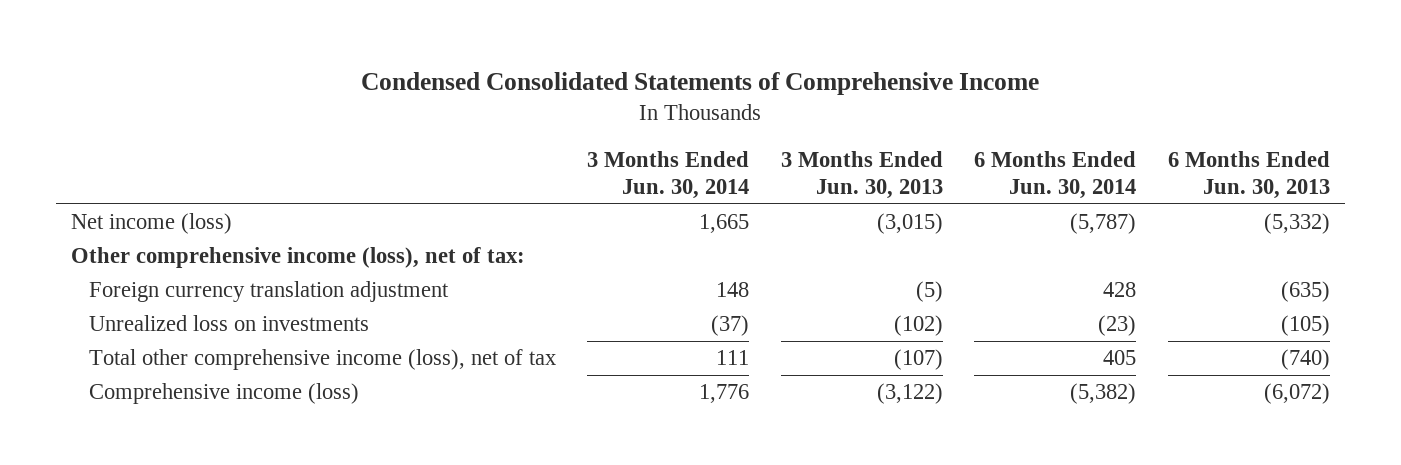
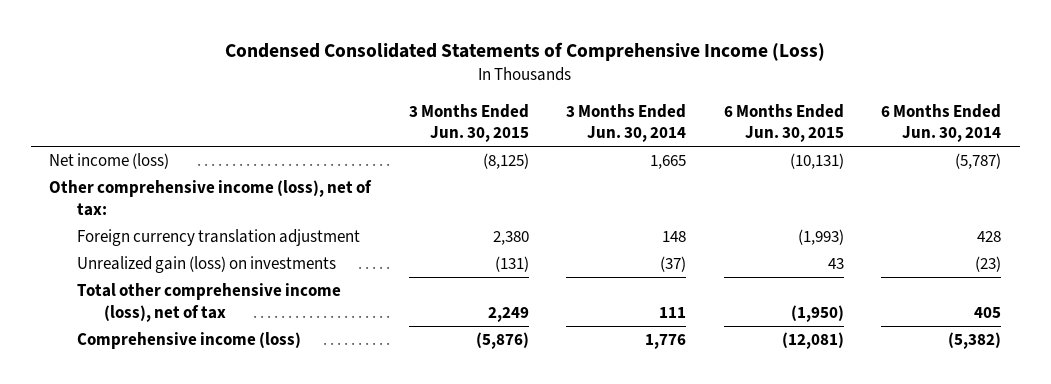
[361,72,1040,96] Condensed Consolidated Statements of Comprehensive Income -> [225,42,826,62] Condensed Consolidated Statements of Comprehensive Income (Loss)
[780,150,943,199] 3 Months Ended Jun. 30, 2013 -> none
[1167,150,1330,199] 6 Months Ended Jun. 30, 2013 -> none
none -> [408,103,529,143] 3 Months Ended Jun. 30, 2015
none -> [723,103,844,143] 6 Months Ended Jun. 30, 2015
[88,315,369,332] Unrealized loss on investments -> [76,256,336,274] Unrealized gain (loss) on investments

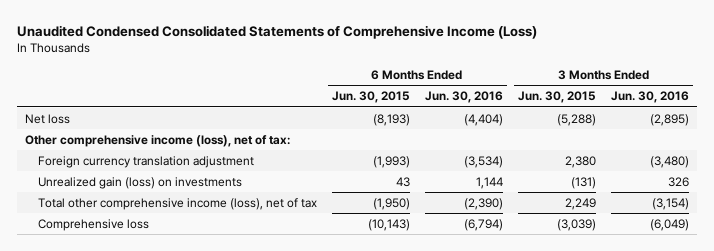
[225,42,826,62] Condensed Consolidated Statements of Comprehensive Income (Loss) -> [17,24,538,39] Unaudited Condensed Consolidated Statements of Comprehensive Income (Loss)
[566,103,687,143] 3 Months Ended Jun. 30, 2014 -> none
[881,103,1002,143] 6 Months Ended Jun. 30, 2014 -> none
none -> [424,91,503,104] Jun. 30, 2016
none -> [611,91,690,104] Jun. 30, 2016
[49,153,170,170] Net income (loss) -> [24,113,70,124] Net loss
[482,153,529,170] (8,125) -> [556,113,596,126] (5,288)
[789,153,844,170] (10,131) -> [372,113,410,126] (8,193)
[76,332,301,350] Comprehensive income (loss) -> [37,218,149,231] Comprehensive loss
[475,332,529,350] (5,876) -> [556,218,596,231] (3,039)
[781,332,844,350] (12,081) -> [367,218,410,231] (10,143)

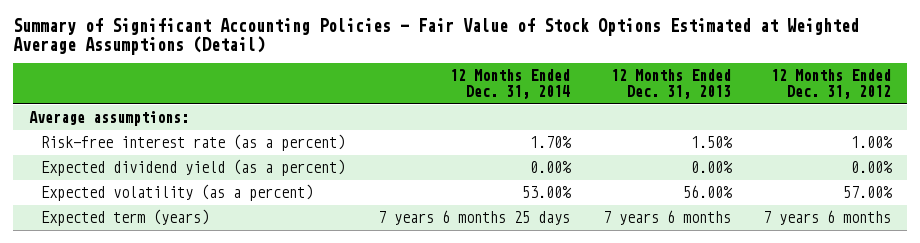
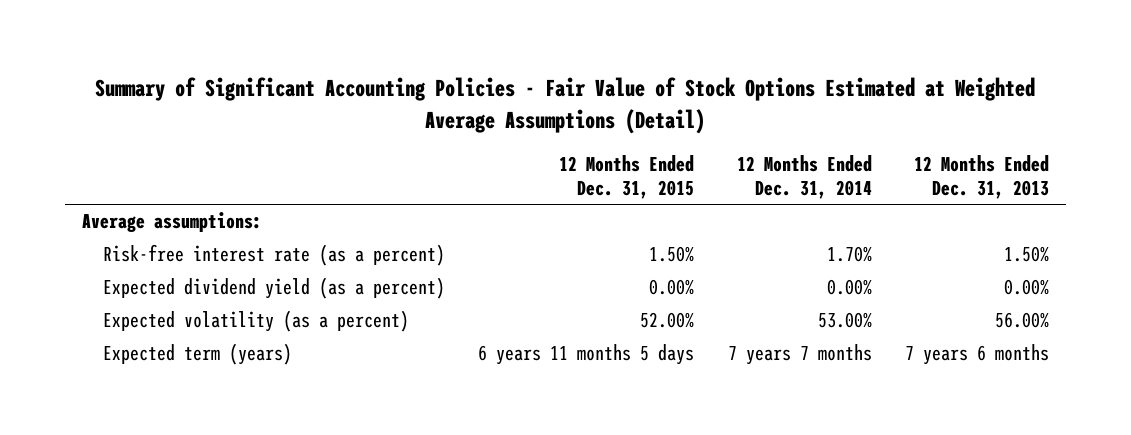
[771,69,892,99] 12 Months Ended Dec. 31, 2012 -> none
none -> [559,155,695,199] 12 Months Ended Dec. 31, 2015
[378,209,571,225] 7 years 6 months 25 days -> [727,344,872,366] 7 years 7 months

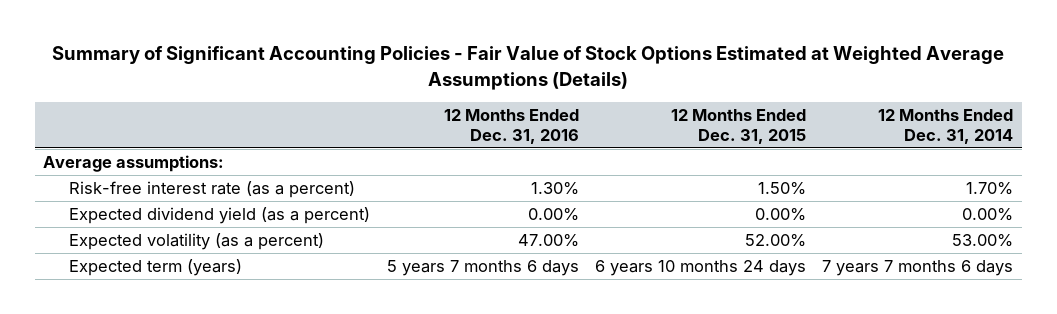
[95,77,1036,134] Summary of Significant Accounting Policies - Fair Value of Stock Options Estimated at Weighted Average Assumptions (Detail) -> [52,46,1005,90] Summary of Significant Accounting Policies - Fair Value of Stock Options Estimated at Weighted Average Assumptions (Details)
[913,155,1049,199] 12 Months Ended Dec. 31, 2013 -> none
none -> [443,108,579,144] 12 Months Ended Dec. 31, 2016
[478,344,695,366] 6 years 11 months 5 days -> [595,259,807,276] 6 years 10 months 24 days
[727,344,872,366] 7 years 7 months -> [822,259,1014,276] 7 years 7 months 6 days

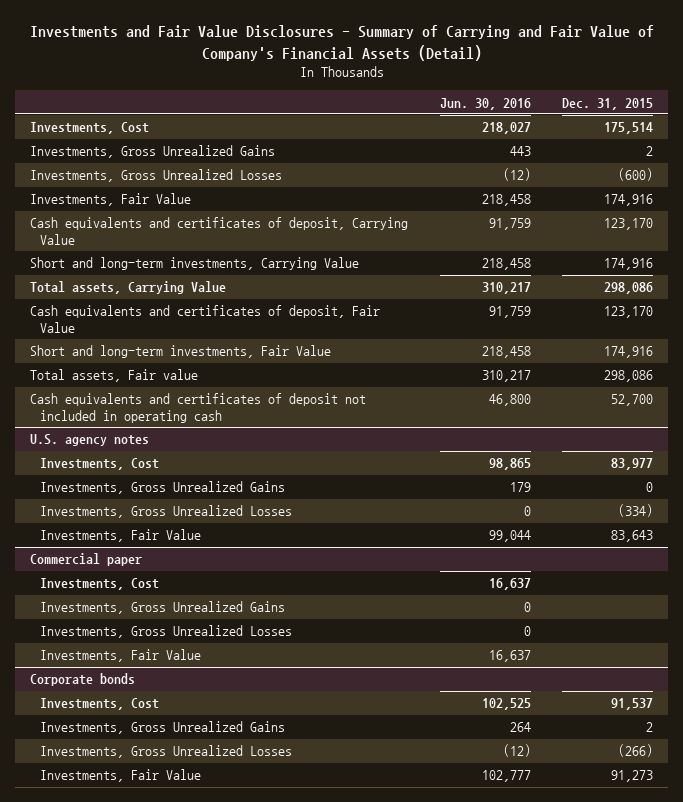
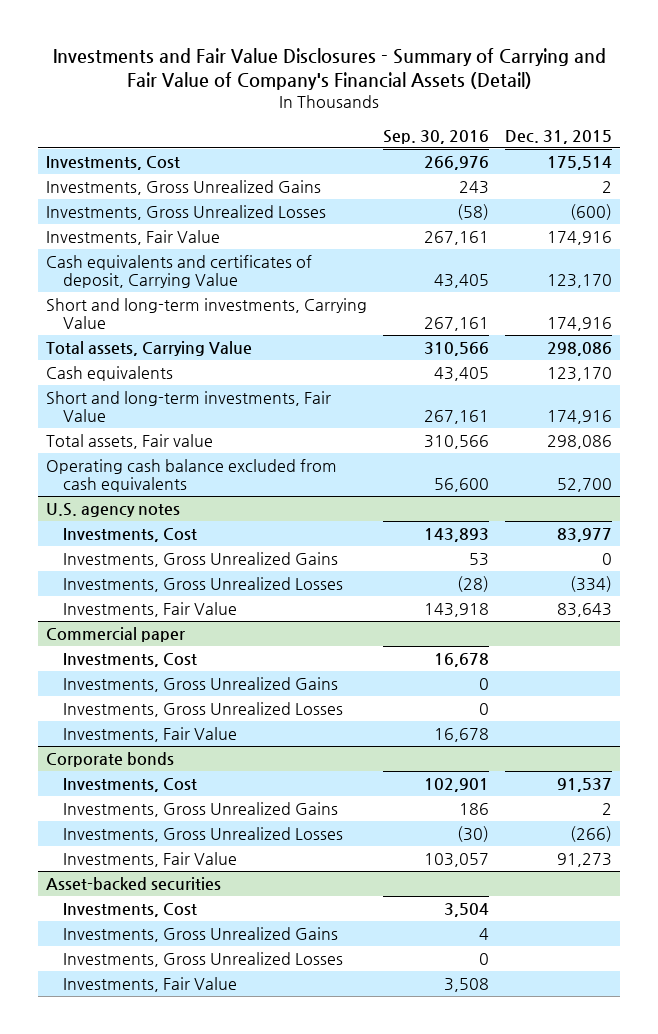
[439,97,531,110] Jun. 30, 2016 -> none
none -> [383,129,490,144] Sep. 30, 2016
[30,305,381,333] Cash equivalents and certificates of deposit, Fair Value -> [46,366,174,382] Cash equivalents
[30,393,367,423] Cash equivalents and certificates of deposit not included in operating cash -> [46,459,338,492] Operating cash balance excluded from cash equivalents
none -> [46,877,222,892] Asset-backed securities
none -> [63,903,198,918] Investments, Cost
none -> [63,927,339,943] Investments, Gross Unrealized Gains
none -> [63,952,344,968] Investments, Gross Unrealized Losses
none -> [63,977,238,993] Investments, Fair Value

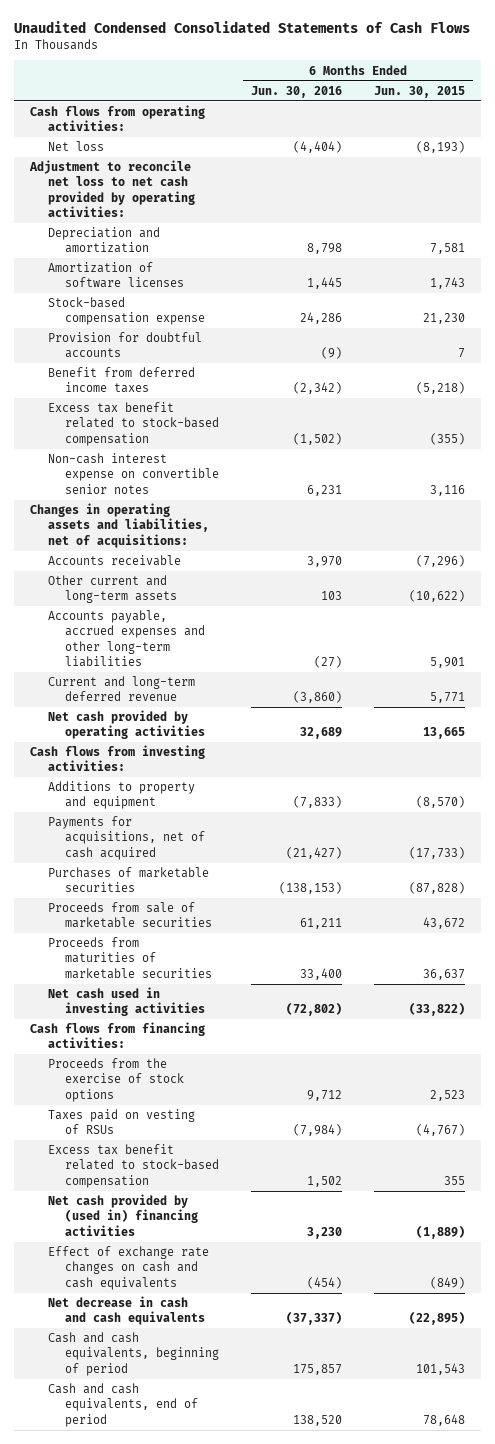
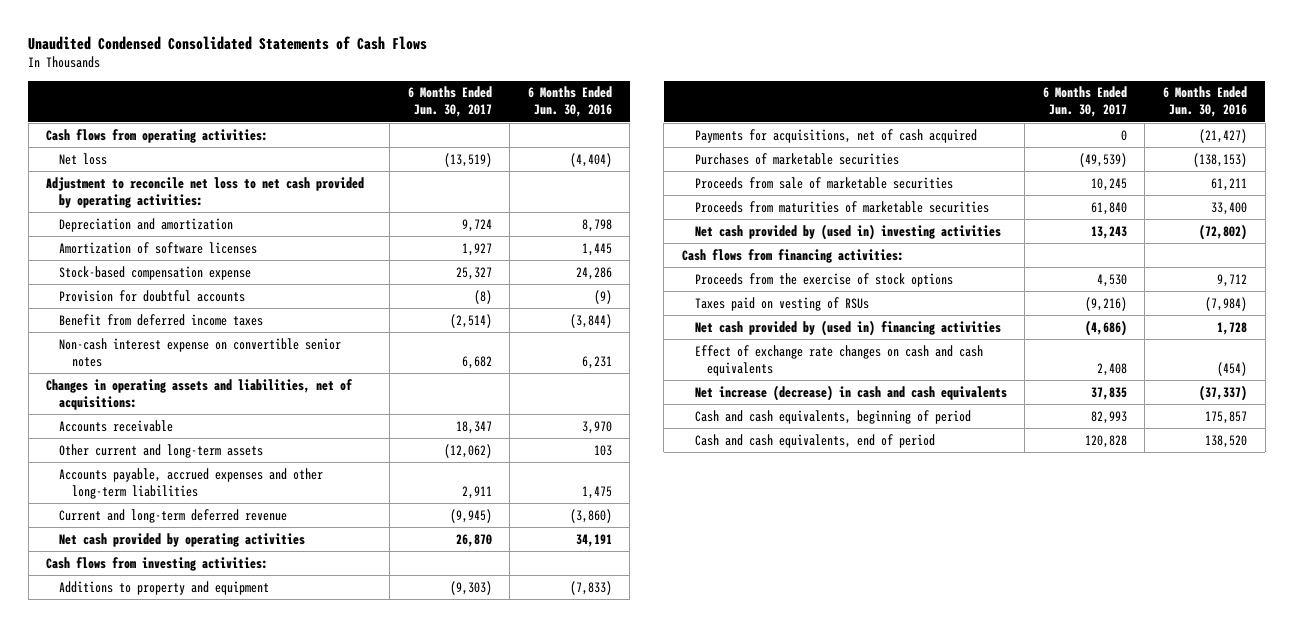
[373,85,465,98] Jun. 30, 2015 -> none
none -> [407,86,492,118] 6 Months Ended Jun. 30, 2017
[47,402,220,446] Excess tax benefit related to stock-based compensation -> none
[293,382,343,395] (2,342) -> [569,313,612,328] (3,844)
[314,655,343,668] (27) -> [581,485,612,499] 1,475
[300,727,343,740] 32,689 -> [575,533,612,547] 34,191
[47,987,206,1017] Net cash used in investing activities -> [694,223,1001,240] Net cash provided by (used in) investing activities
[47,1144,220,1188] Excess tax benefit related to stock-based compensation -> none
[307,1226,343,1239] 3,230 -> [1217,321,1248,335] 1,728
[47,1296,206,1326] Net decrease in cash and cash equivalents -> [694,384,1007,401] Net increase (decrease) in cash and cash equivalents

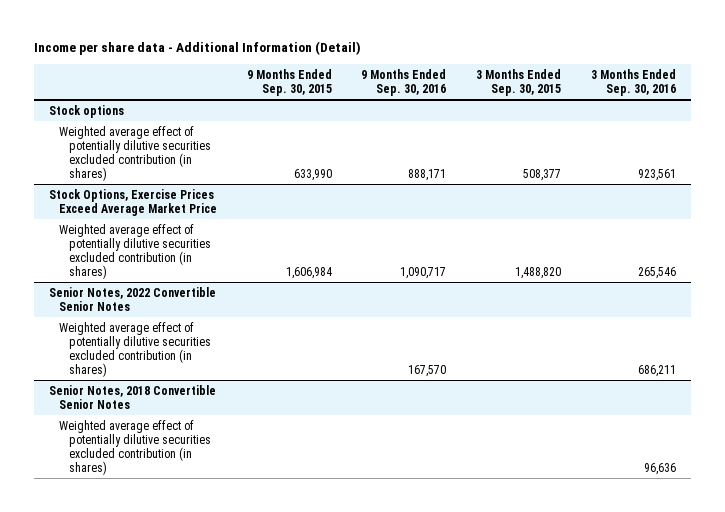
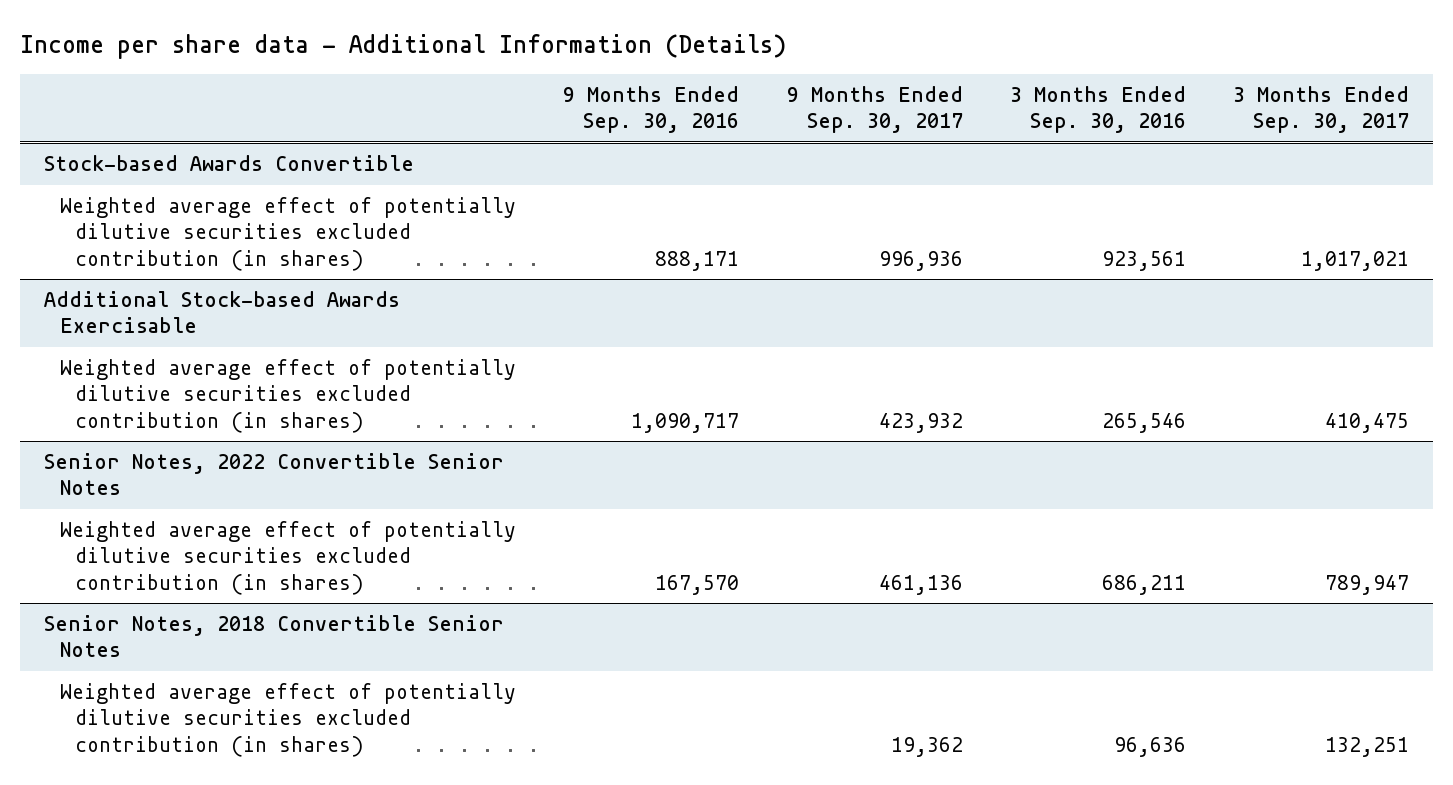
[34,41,362,56] Income per share data - Additional Information (Detail) -> [20,33,787,59] Income per share data - Additional Information (Details)
[246,68,332,96] 9 Months Ended Sep. 30, 2015 -> none
[476,68,562,96] 3 Months Ended Sep. 30, 2015 -> none
none -> [786,85,963,134] 9 Months Ended Sep. 30, 2017
none -> [1233,85,1410,134] 3 Months Ended Sep. 30, 2017
[48,104,124,118] Stock options -> [43,155,414,172] Stock-based Awards Convertible
[48,188,217,216] Stock Options, Exercise Prices Exceed Average Market Price -> [43,291,400,334] Additional Stock-based Awards Exercisable

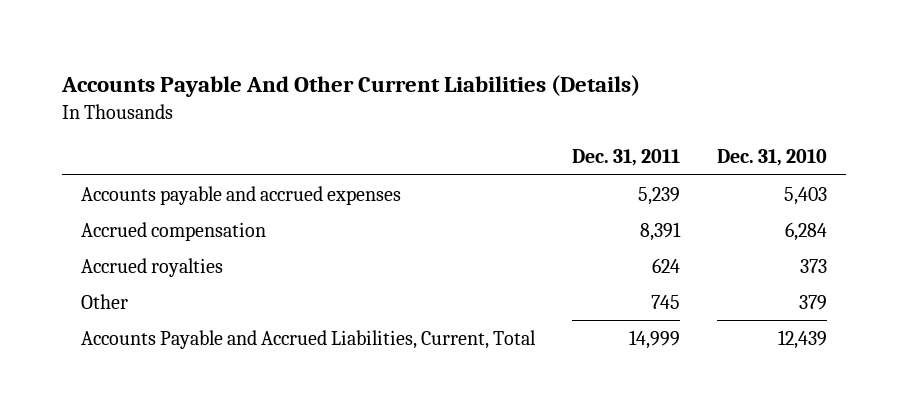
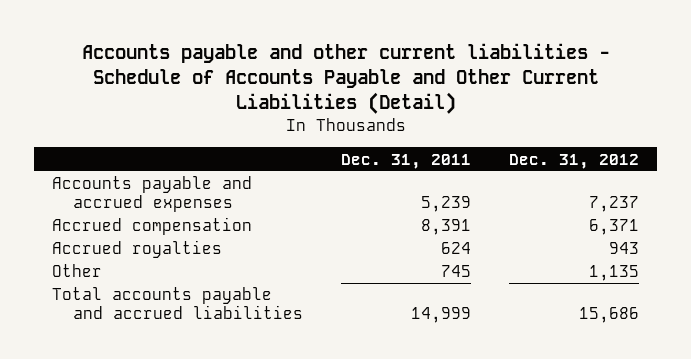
[60,75,640,98] Accounts Payable And Other Current Liabilities (Details) -> [81,42,610,115] Accounts payable and other current liabilities - Schedule of Accounts Payable and Other Current Liabilities (Detail)
[717,149,828,167] Dec. 31, 2010 -> none
none -> [508,153,639,169] Dec. 31, 2012
[80,329,536,349] Accounts Payable and Accrued Liabilities, Current, Total -> [52,287,304,320] Total accounts payable and accrued liabilities

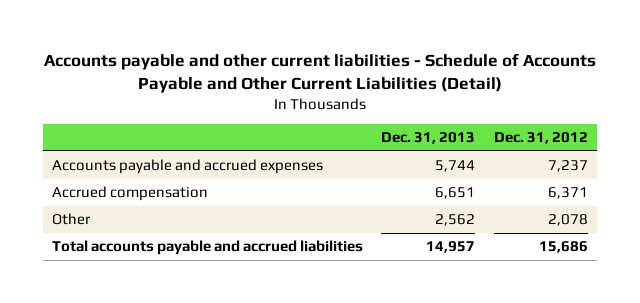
[340,153,471,169] Dec. 31, 2011 -> none
none -> [381,132,476,145] Dec. 31, 2013
[52,240,223,259] Accrued royalties -> none
[588,265,639,282] 1,135 -> [547,214,588,227] 2,078

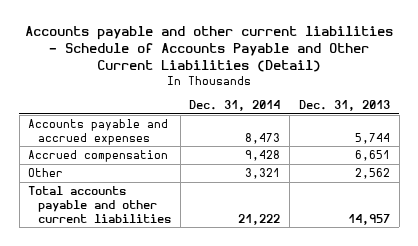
[493,132,588,145] Dec. 31, 2012 -> none
none -> [189,99,281,111] Dec. 31, 2014
[52,240,364,256] Total accounts payable and accrued liabilities -> [28,185,171,223] Total accounts payable and other current liabilities

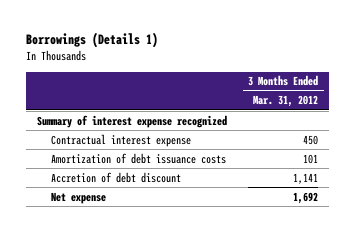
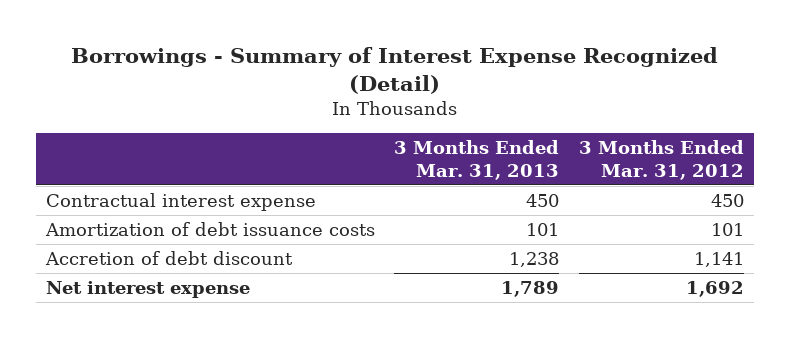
[26,32,159,49] Borrowings (Details 1) -> [70,47,718,95] Borrowings - Summary of Interest Expense Recognized (Detail)
none -> [394,140,560,180] 3 Months Ended Mar. 31, 2013
[36,114,227,128] Summary of interest expense recognized -> none
[51,191,107,204] Net expense -> [45,281,250,299] Net interest expense

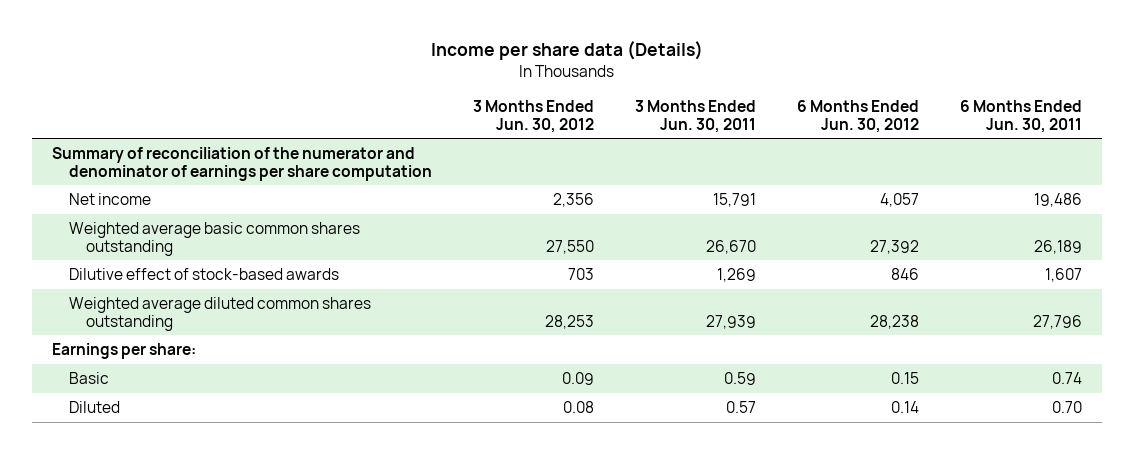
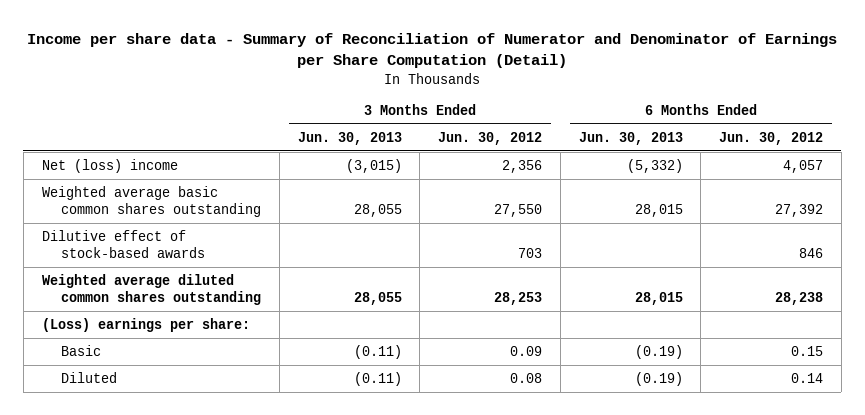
[431,40,704,60] Income per share data (Details) -> [27,33,838,69] Income per share data - Summary of Reconciliation of Numerator and Denominator of Earnings per Share Computation (Detail)
[635,99,757,133] 3 Months Ended Jun. 30, 2011 -> none
[960,99,1083,133] 6 Months Ended Jun. 30, 2011 -> none
none -> [297,131,402,145] Jun. 30, 2013
none -> [578,131,683,145] Jun. 30, 2013
[52,146,433,181] Summary of reconciliation of the numerator and denominator of earnings per share computation -> none
[69,192,152,205] Net income -> [41,158,178,173] Net (loss) income
[52,342,197,359] Earnings per share: -> [41,317,250,332] (Loss) earnings per share:

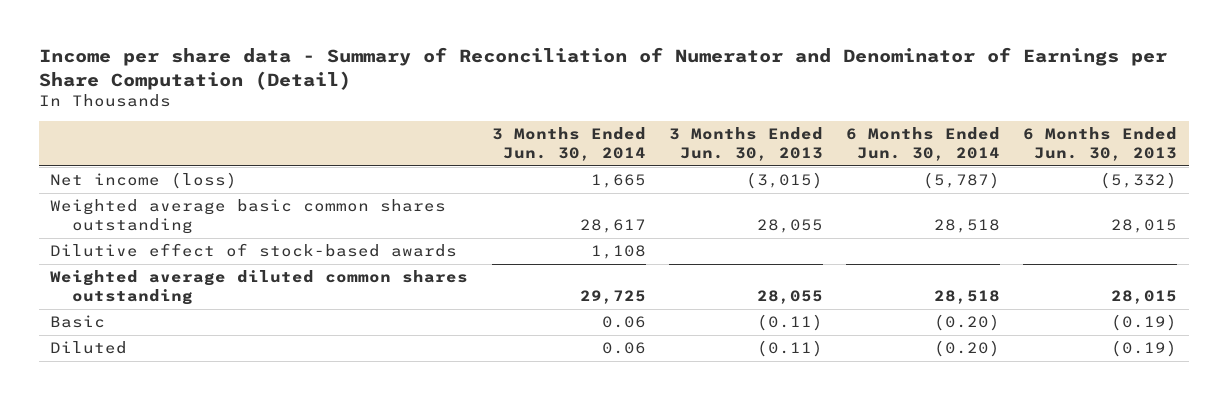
[438,131,543,145] Jun. 30, 2012 -> none
[719,131,824,145] Jun. 30, 2012 -> none
none -> [491,127,646,162] 3 Months Ended Jun. 30, 2014
none -> [846,127,1001,162] 6 Months Ended Jun. 30, 2014
[41,158,178,173] Net (loss) income -> [50,172,238,190] Net income (loss)
[41,317,250,332] (Loss) earnings per share: -> none

